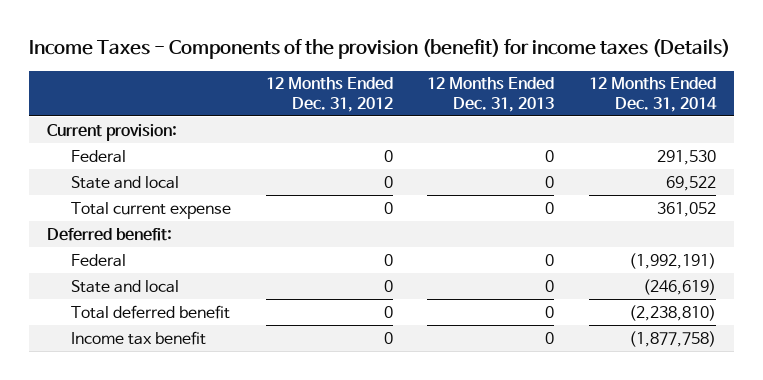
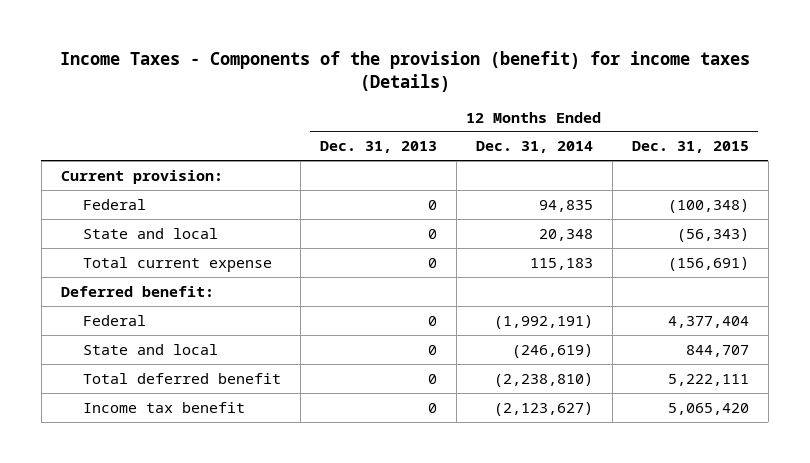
[265,77,393,112] 12 Months Ended Dec. 31, 2012 -> none
none -> [631,141,749,154] Dec. 31, 2015
[657,149,717,165] 291,530 -> [538,199,593,212] 94,835
[666,175,717,191] 69,522 -> [538,228,593,241] 20,348
[657,201,717,217] 361,052 -> [529,257,593,270] 115,183
[629,330,717,347] (1,877,758) -> [493,401,593,416] (2,123,627)

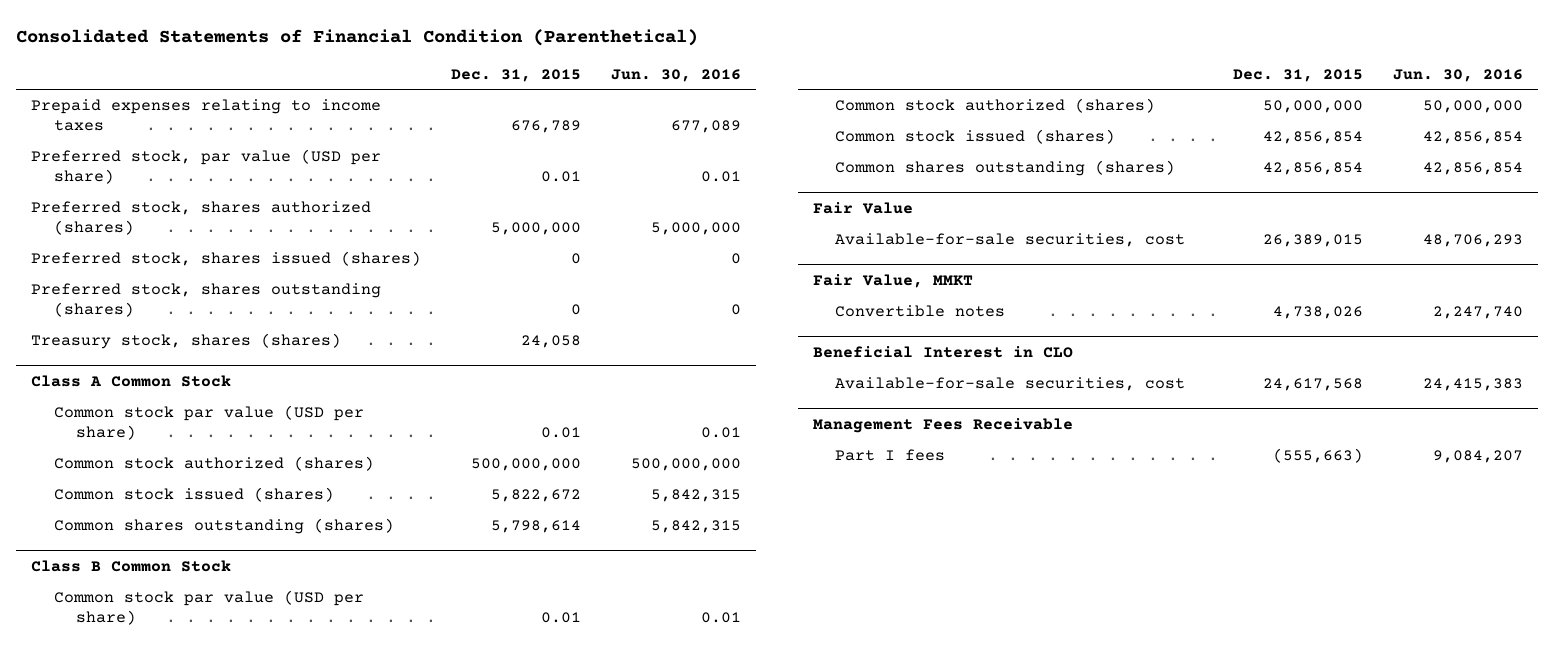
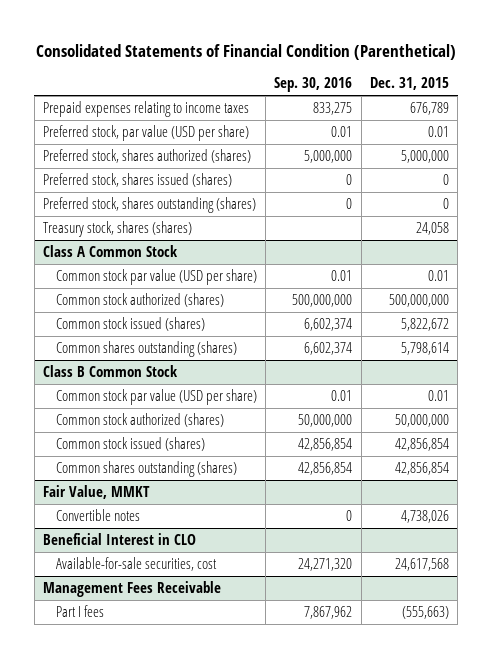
[611,68,742,82] Jun. 30, 2016 -> none
none -> [274,77,353,93] Sep. 30, 2016
[812,202,913,215] Fair Value -> none
[835,233,1186,248] Available-for-sale securities, cost -> none

